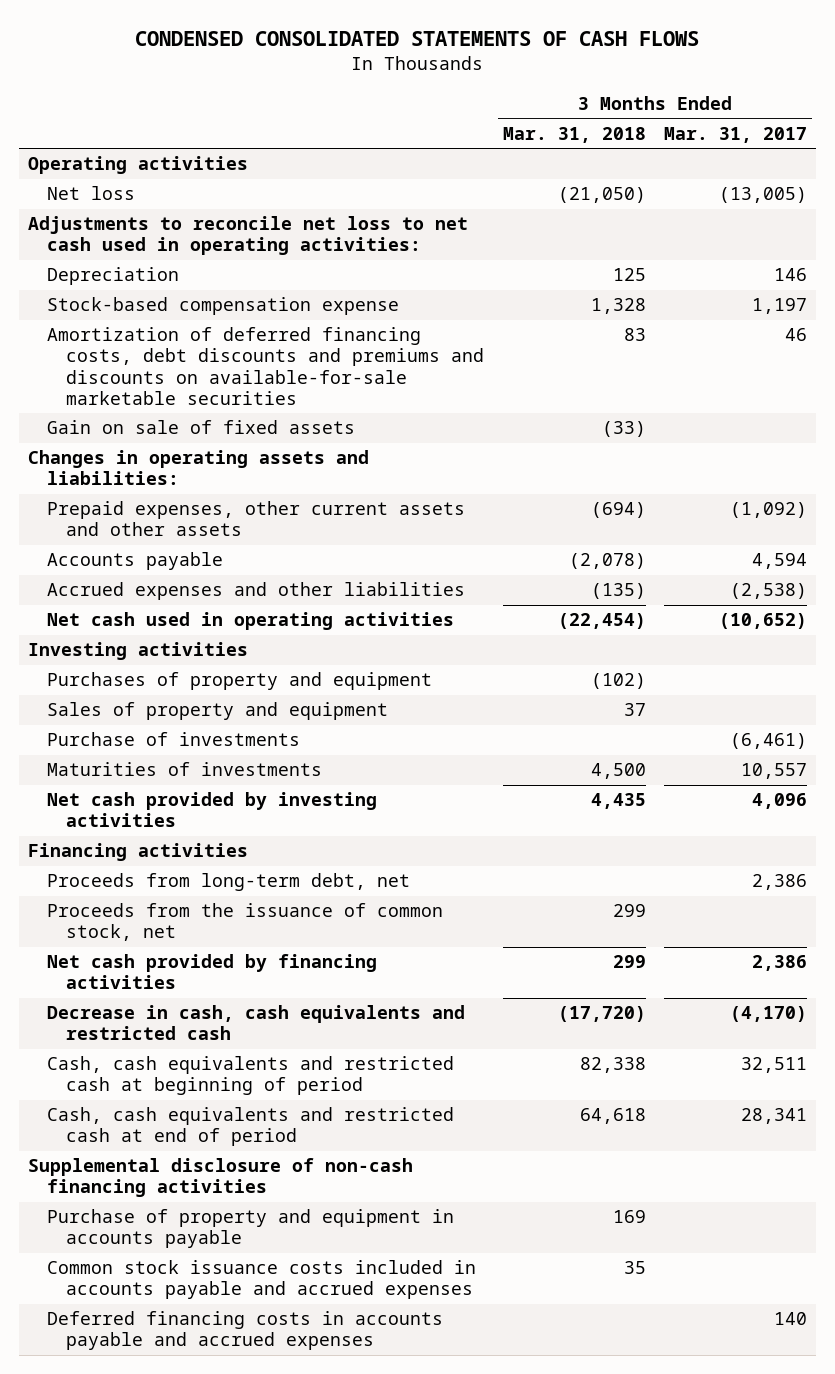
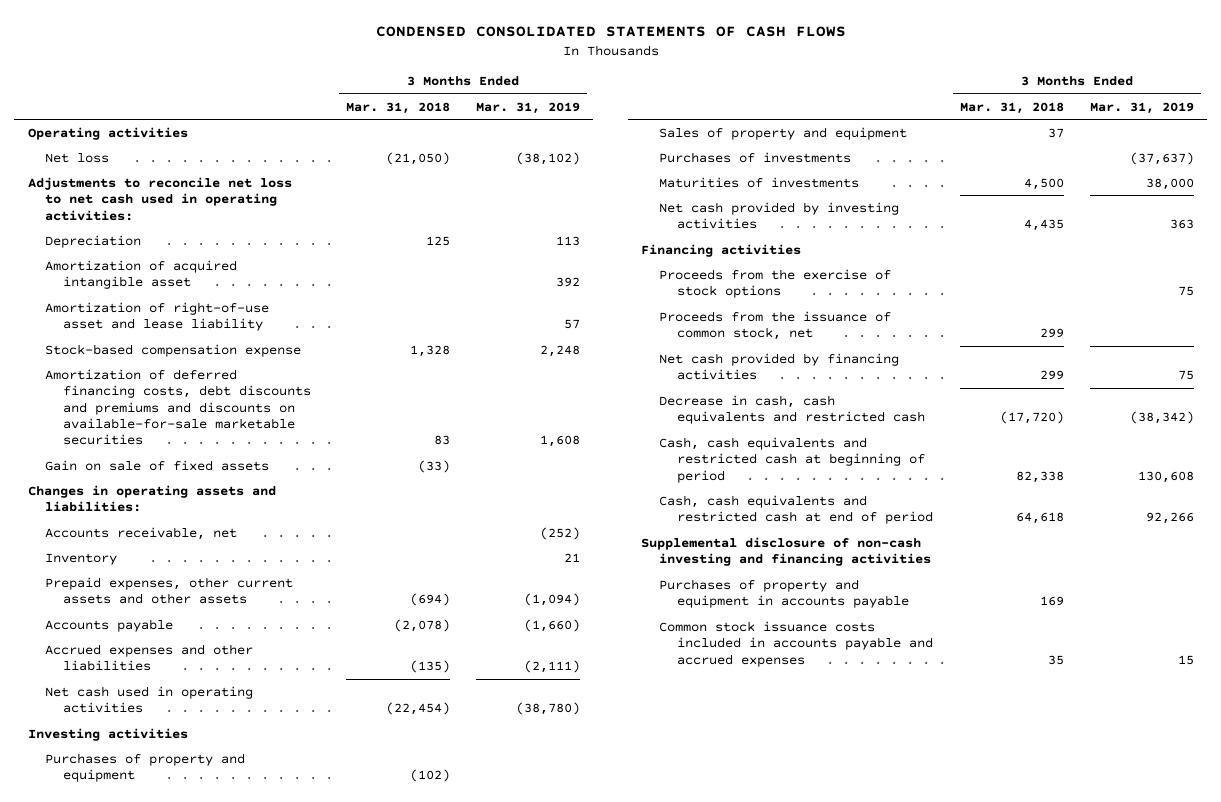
[664,126,808,143] Mar. 31, 2017 -> none
none -> [476,101,581,114] Mar. 31, 2019
none -> [45,259,238,290] Amortization of acquired intangible asset
none -> [45,301,270,332] Amortization of right-of-use asset and lease liability
none -> [45,526,238,540] Accounts receivable, net
none -> [45,552,118,565] Inventory
[47,732,301,747] Purchase of investments -> [659,151,852,163] Purchases of investments
[47,873,411,892] Proceeds from long-term debt, net -> none
none -> [659,268,892,299] Proceeds from the exercise of stock options
[27,1158,413,1198] Supplemental disclosure of non-cash financing activities -> [641,536,932,567] Supplemental disclosure of non-cash investing and financing activities
[47,1209,455,1249] Purchase of property and equipment in accounts payable -> [659,578,910,609] Purchases of property and equipment in accounts payable
[47,1311,444,1351] Deferred financing costs in accounts payable and accrued expenses -> none

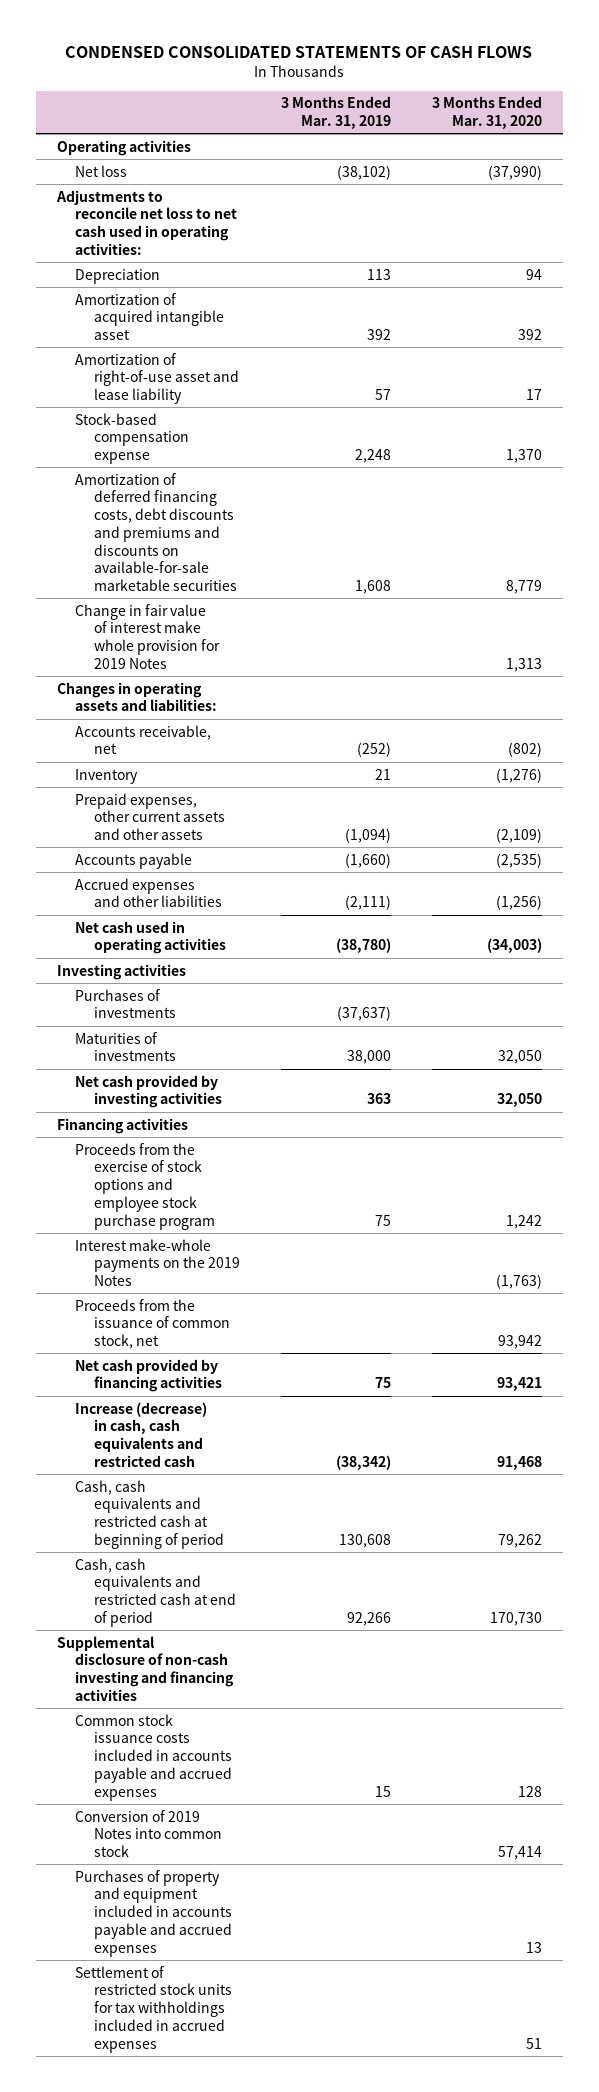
[345,101,450,114] Mar. 31, 2018 -> none
none -> [432,96,543,129] 3 Months Ended Mar. 31, 2020
[45,459,270,471] Gain on sale of fixed assets -> none
none -> [75,603,221,669] Change in fair value of interest make whole provision for 2019 Notes
[45,752,246,783] Purchases of property and equipment -> none
[659,126,908,140] Sales of property and equipment -> none
[659,268,892,299] Proceeds from the exercise of stock options -> [75,1142,216,1230] Proceeds from the exercise of stock options and employee stock purchase program
none -> [75,1238,241,1287] Interest make-whole payments on the 2019 Notes
[659,394,926,425] Decrease in cash, cash equivalents and restricted cash -> [75,1401,208,1467] Increase (decrease) in cash, cash equivalents and restricted cash
[659,578,910,609] Purchases of property and equipment in accounts payable -> none
none -> [75,1809,223,1858] Conversion of 2019 Notes into common stock
none -> [75,1869,233,1957] Purchases of property and equipment included in accounts payable and accrued expenses
none -> [75,1965,233,2053] Settlement of restricted stock units for tax withholdings included in accrued expenses

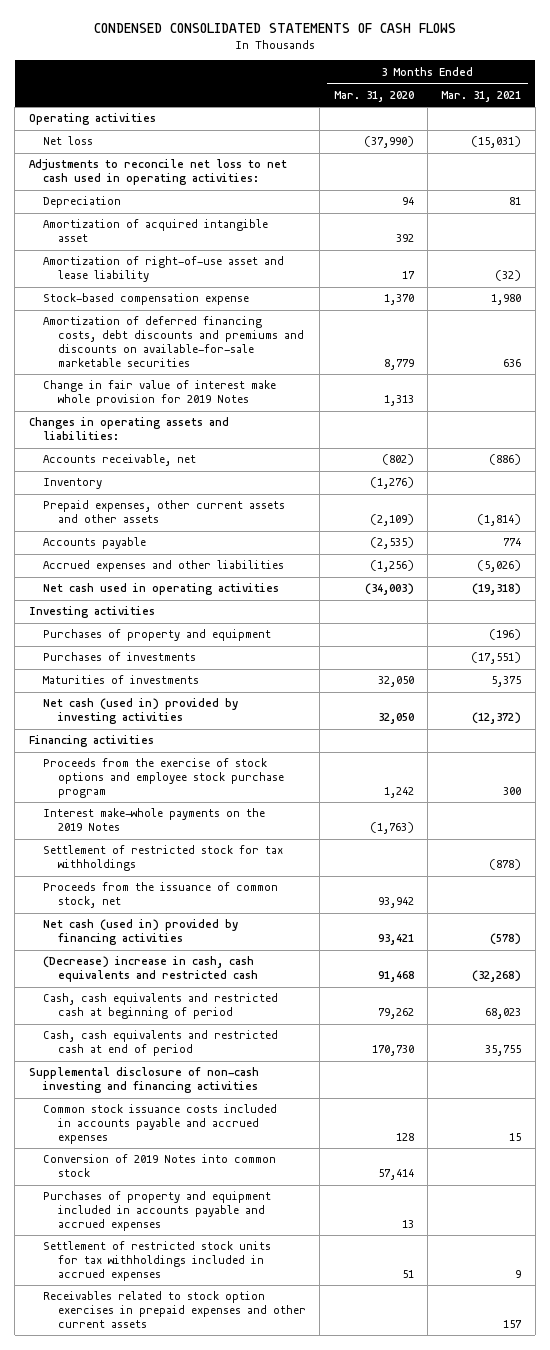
[281,96,392,129] 3 Months Ended Mar. 31, 2019 -> none
none -> [441,90,522,102] Mar. 31, 2021
none -> [43,629,272,642] Purchases of property and equipment
[75,1074,223,1109] Net cash provided by investing activities -> [43,698,239,725] Net cash (used in) provided by investing activities
none -> [43,845,284,872] Settlement of restricted stock for tax withholdings
[75,1358,223,1393] Net cash provided by financing activities -> [43,919,239,946] Net cash (used in) provided by financing activities
[75,1401,208,1467] Increase (decrease) in cash, cash equivalents and restricted cash -> [43,956,258,983] (Decrease) increase in cash, cash equivalents and restricted cash
none -> [43,1291,306,1328] Receivables related to stock option exercises in prepaid expenses and other current assets

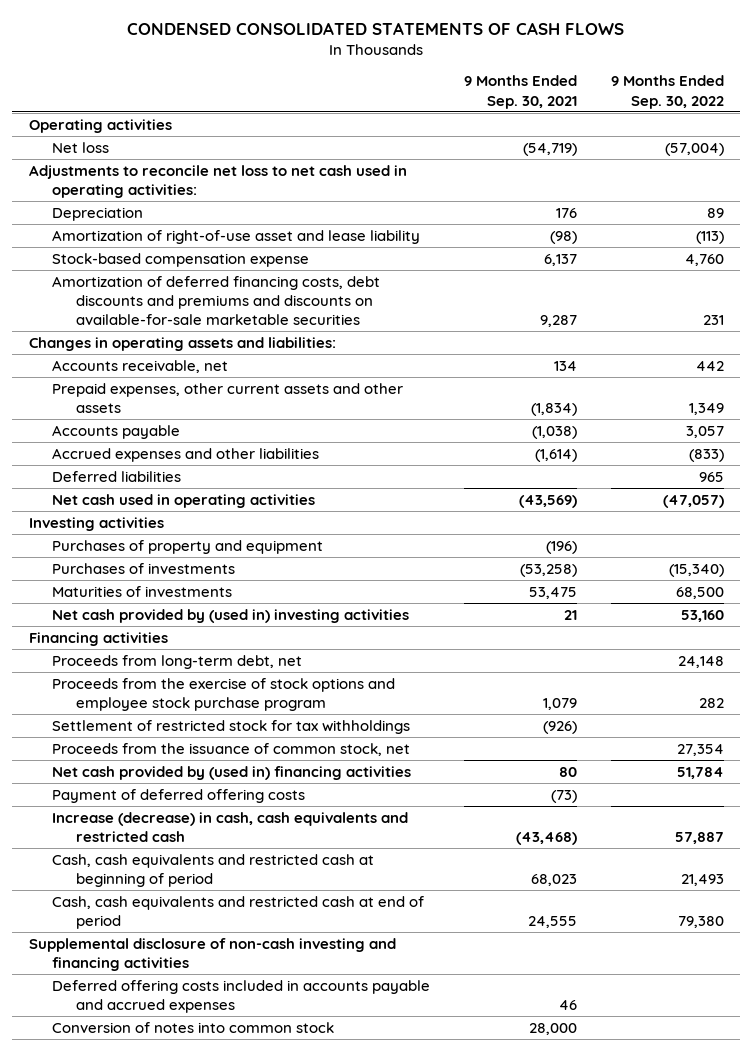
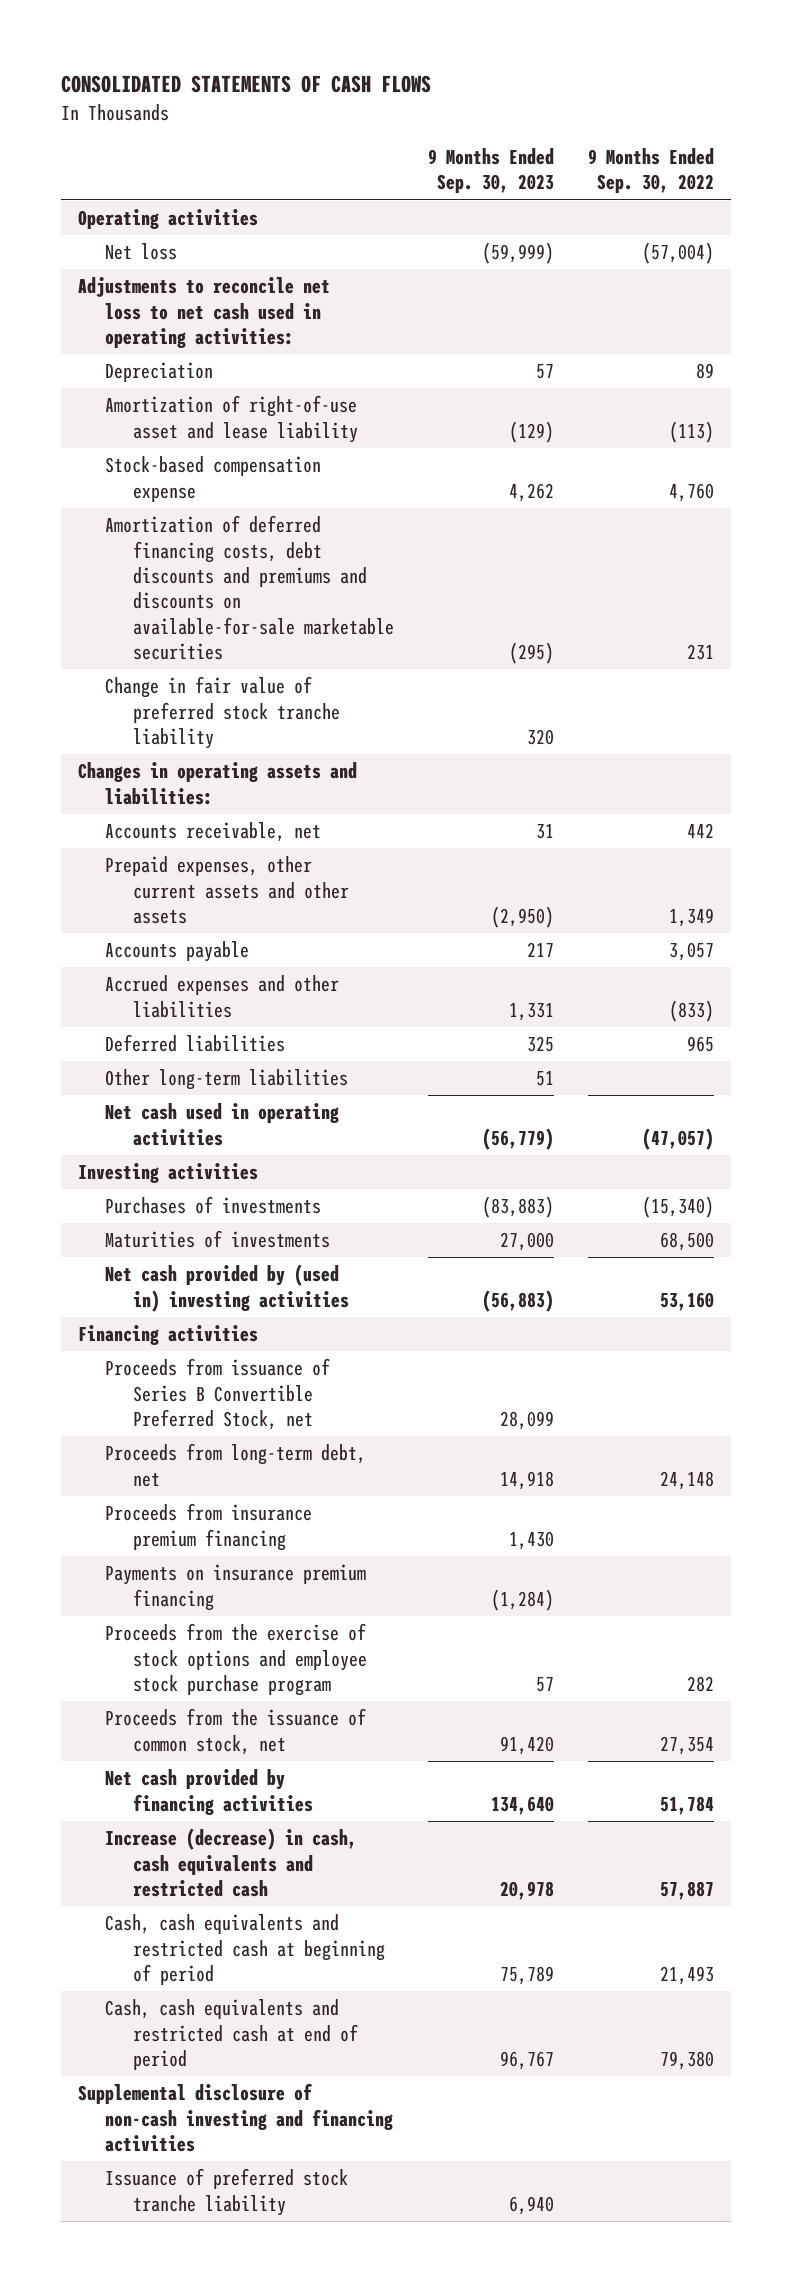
[127,22,625,36] CONDENSED CONSOLIDATED STATEMENTS OF CASH FLOWS -> [60,75,431,94] CONSOLIDATED STATEMENTS OF CASH FLOWS
[464,75,578,109] 9 Months Ended Sep. 30, 2021 -> none
none -> [427,148,554,194] 9 Months Ended Sep. 30, 2023
none -> [105,676,340,749] Change in fair value of preferred stock tranche liability
none -> [105,1069,349,1091] Other long-term liabilities
[52,539,324,554] Purchases of property and equipment -> none
none -> [105,1358,331,1430] Proceeds from issuance of Series B Convertible Preferred Stock, net
none -> [105,1503,313,1551] Proceeds from insurance premium financing
none -> [105,1564,367,1611] Payments on insurance premium financing
[52,719,411,734] Settlement of restricted stock for tax withholdings -> none
[52,788,306,803] Payment of deferred offering costs -> none
[52,765,412,780] Net cash provided by (used in) financing activities -> [105,1769,313,1815] Net cash provided by financing activities
[52,979,431,1013] Deferred offering costs included in accounts payable and accrued expenses -> none
[52,1021,335,1033] Conversion of notes into common stock -> none
none -> [105,2168,349,2216] Issuance of preferred stock tranche liability

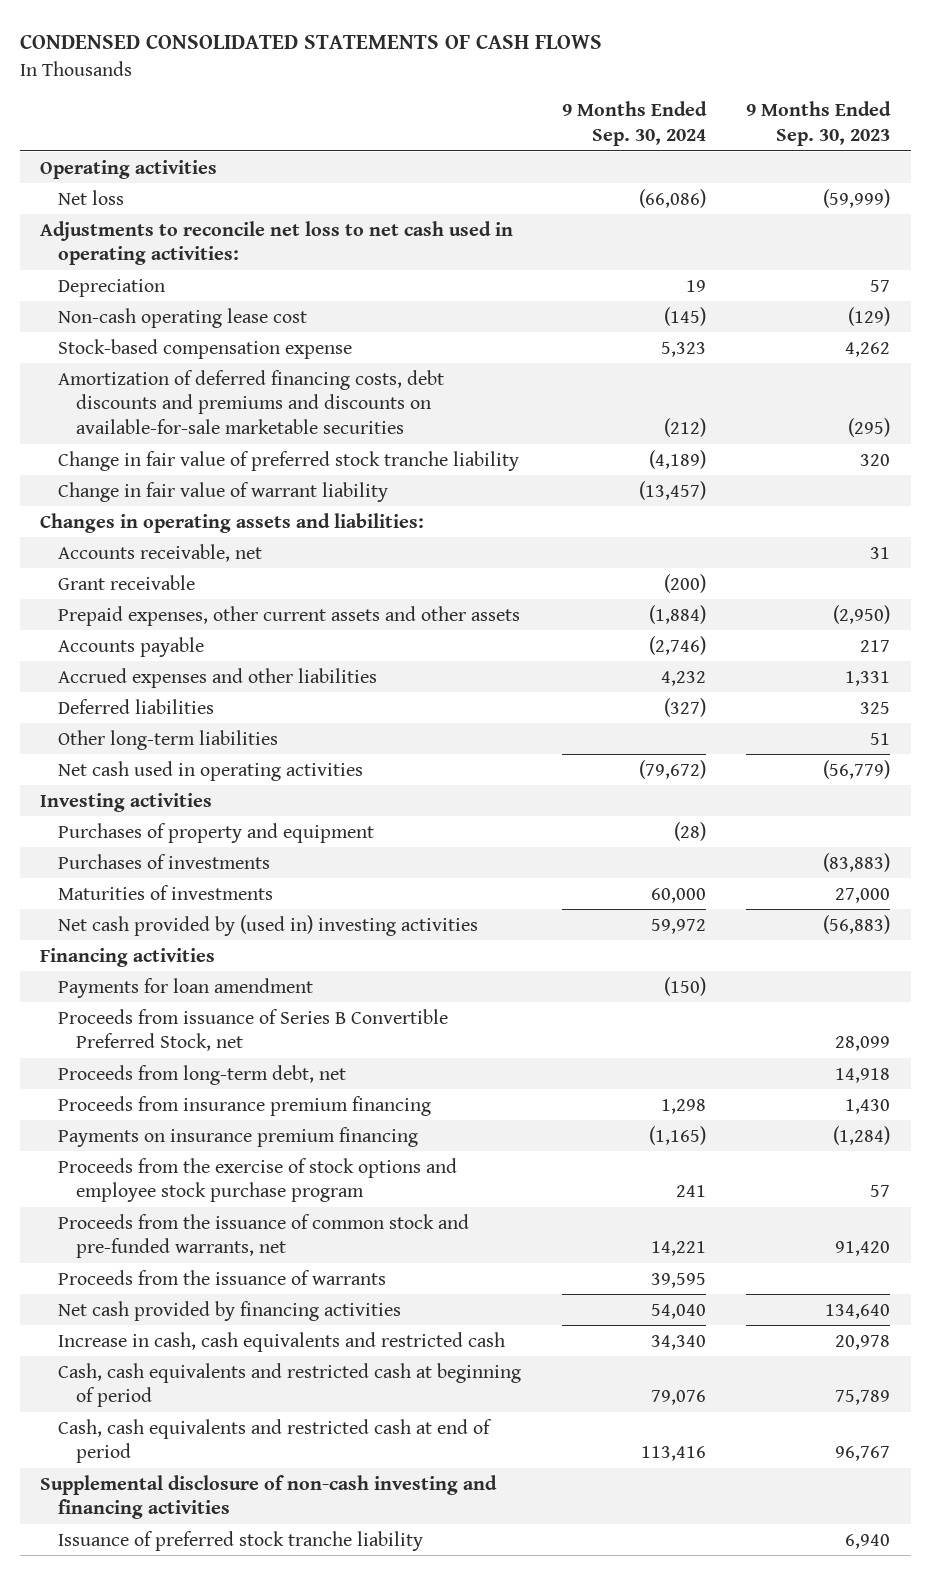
[60,75,431,94] CONSOLIDATED STATEMENTS OF CASH FLOWS -> [19,34,602,50] CONDENSED CONSOLIDATED STATEMENTS OF CASH FLOWS
[588,148,715,194] 9 Months Ended Sep. 30, 2022 -> none
none -> [561,101,707,147] 9 Months Ended Sep. 30, 2024
[105,395,358,443] Amortization of right-of-use asset and lease liability -> [57,307,307,328] Non-cash operating lease cost
none -> [57,481,388,502] Change in fair value of warrant liability
none -> [57,574,195,590] Grant receivable
none -> [57,822,374,843] Purchases of property and equipment
none -> [57,977,313,998] Payments for loan amendment
[105,1708,367,1755] Proceeds from the issuance of common stock, net -> [57,1213,469,1259] Proceeds from the issuance of common stock and pre-funded warrants, net
none -> [57,1269,386,1285] Proceeds from the issuance of warrants
[105,1828,358,1897] Increase (decrease) in cash, cash equivalents and restricted cash -> [57,1331,505,1352] Increase in cash, cash equivalents and restricted cash

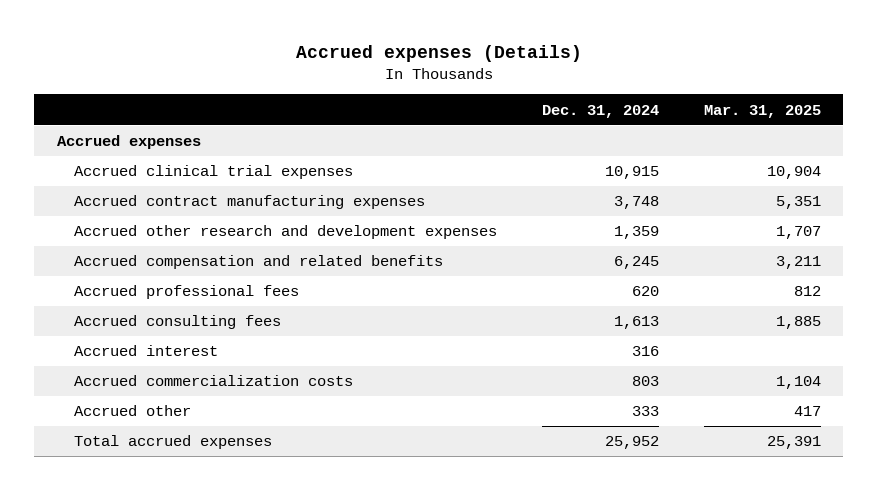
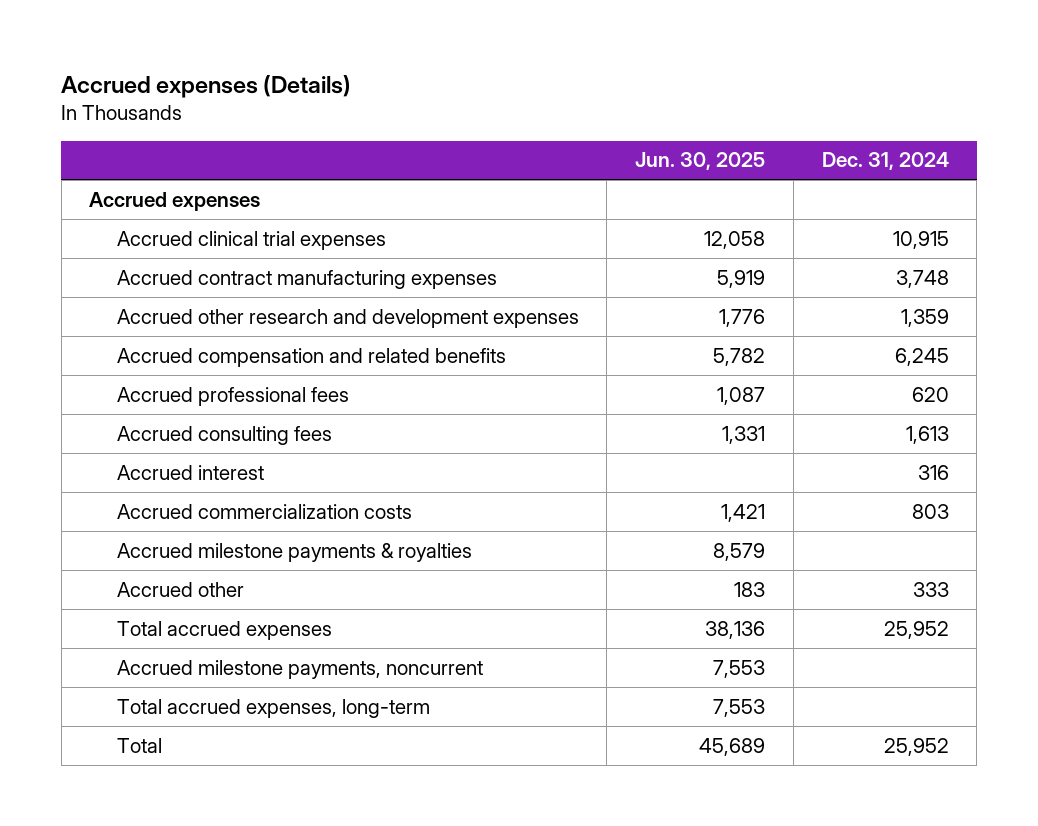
[703,104,821,118] Mar. 31, 2025 -> none
none -> [635,152,766,171] Jun. 30, 2025
none -> [116,542,472,562] Accrued milestone payments & royalties
none -> [116,659,483,679] Accrued milestone payments, noncurrent
none -> [116,698,430,718] Total accrued expenses, long-term
none -> [116,737,162,753] Total

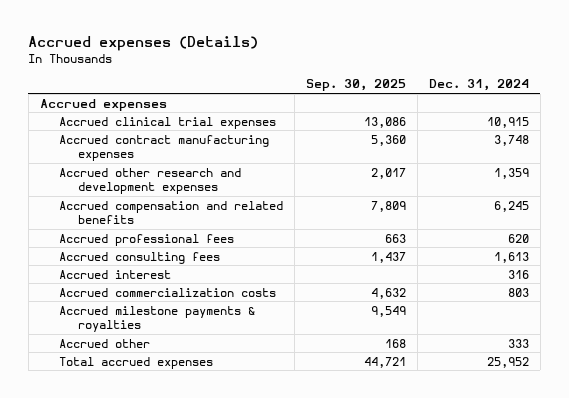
[635,152,766,171] Jun. 30, 2025 -> none
none -> [305,79,406,92] Sep. 30, 2025
[116,659,483,679] Accrued milestone payments, noncurrent -> none
[116,698,430,718] Total accrued expenses, long-term -> none
[116,737,162,753] Total -> none

